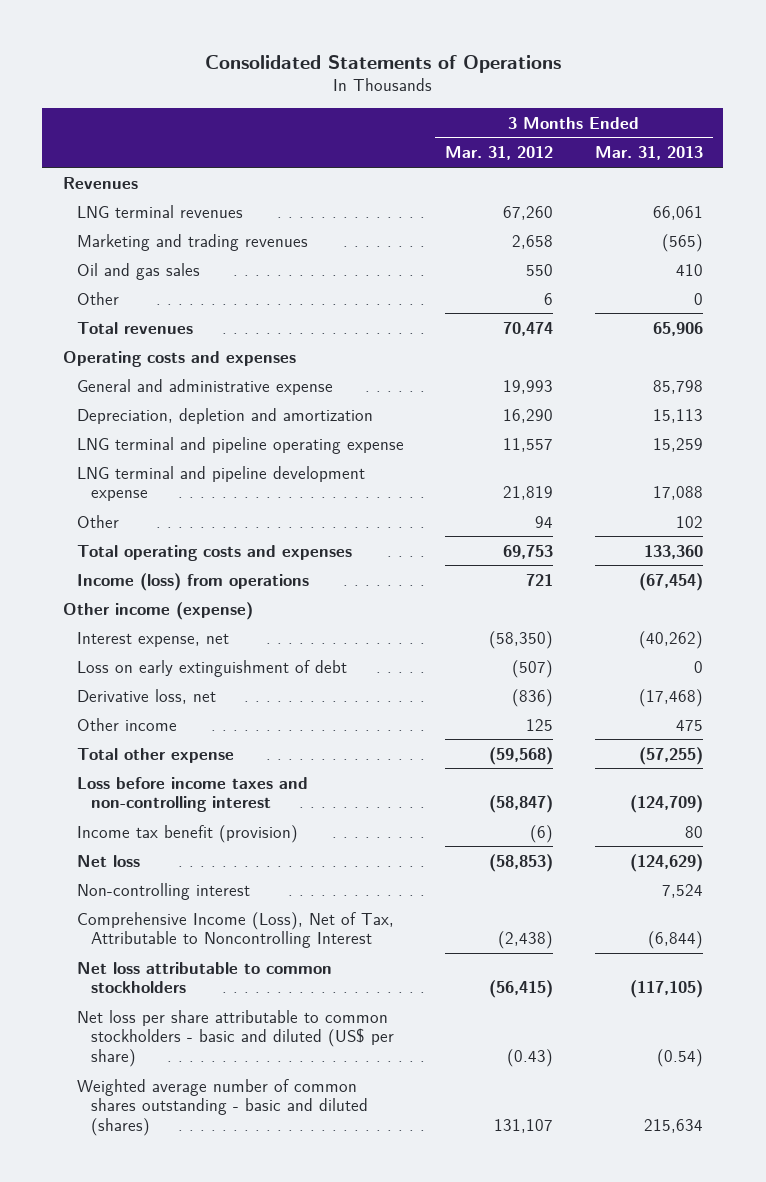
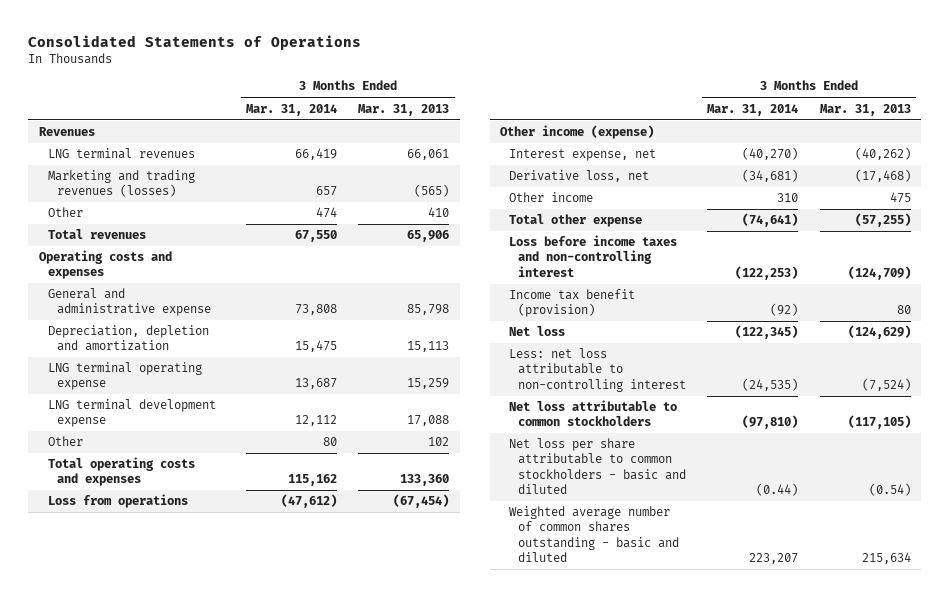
[445,146,554,161] Mar. 31, 2012 -> none
none -> [245,103,337,116] Mar. 31, 2014
[76,262,200,280] Oil and gas sales -> none
[76,233,308,251] Marketing and trading revenues -> [47,170,195,198] Marketing and trading revenues (losses)
[693,292,703,305] 0 -> [428,207,450,218] 410
[76,436,404,454] LNG terminal and pipeline operating expense -> [47,362,202,391] LNG terminal operating expense
[76,465,365,502] LNG terminal and pipeline development expense -> [47,399,216,428] LNG terminal development expense
[76,572,309,591] Income (loss) from operations -> [47,494,188,509] Loss from operations
[76,659,347,677] Loss on early extinguishment of debt -> none
[76,911,394,949] Comprehensive Income (Loss), Net of Tax, Attributable to Noncontrolling Interest -> none
[76,882,250,900] Non-controlling interest -> [509,348,687,392] Less: net loss attributable to non-controlling interest
[661,883,703,898] 7,524 -> [861,377,911,391] (7,524)
[76,1009,395,1067] Net loss per share attributable to common stockholders - basic and diluted (US$ per share) -> [509,438,687,494] Net loss per share attributable to common stockholders - basic and diluted
[76,1078,369,1136] Weighted average number of common shares outstanding - basic and diluted (shares) -> [509,506,680,562] Weighted average number of common shares outstanding - basic and diluted

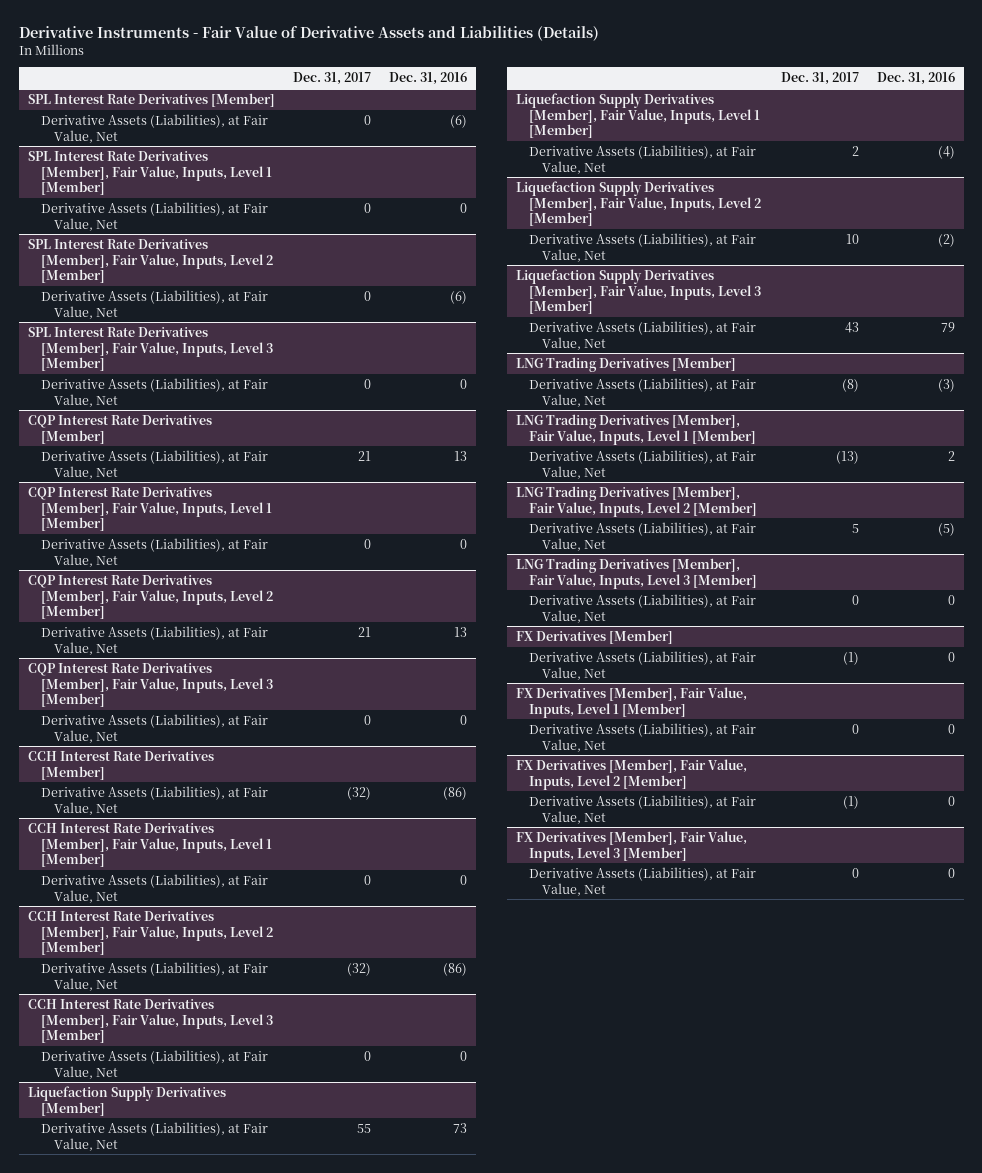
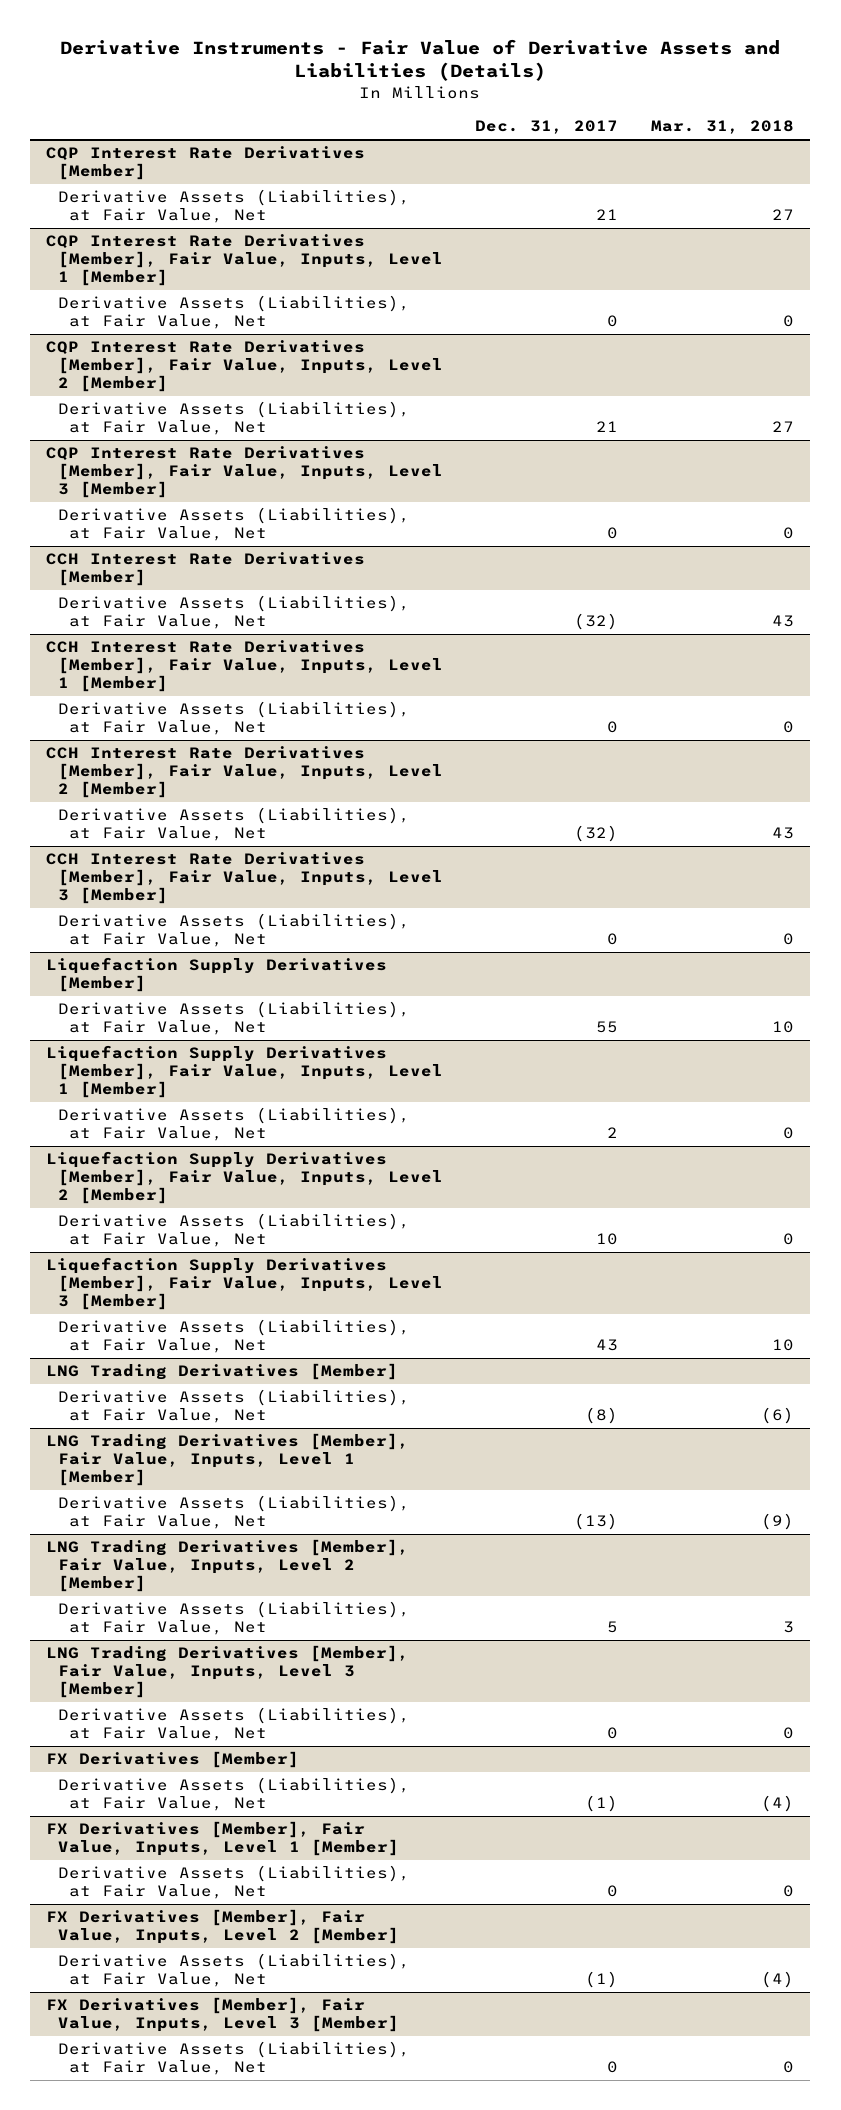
[388,72,467,86] Dec. 31, 2016 -> none
none -> [651,120,795,135] Mar. 31, 2018
[27,92,275,107] SPL Interest Rate Derivatives [Member] -> none
[40,113,268,143] Derivative Assets (Liabilities), at Fair Value, Net -> none
[27,150,272,196] SPL Interest Rate Derivatives [Member], Fair Value, Inputs, Level 1 [Member] -> none
[40,201,268,231] Derivative Assets (Liabilities), at Fair Value, Net -> none
[27,238,273,284] SPL Interest Rate Derivatives [Member], Fair Value, Inputs, Level 2 [Member] -> none
[40,289,268,319] Derivative Assets (Liabilities), at Fair Value, Net -> none
[27,326,273,372] SPL Interest Rate Derivatives [Member], Fair Value, Inputs, Level 3 [Member] -> none
[40,377,268,407] Derivative Assets (Liabilities), at Fair Value, Net -> none

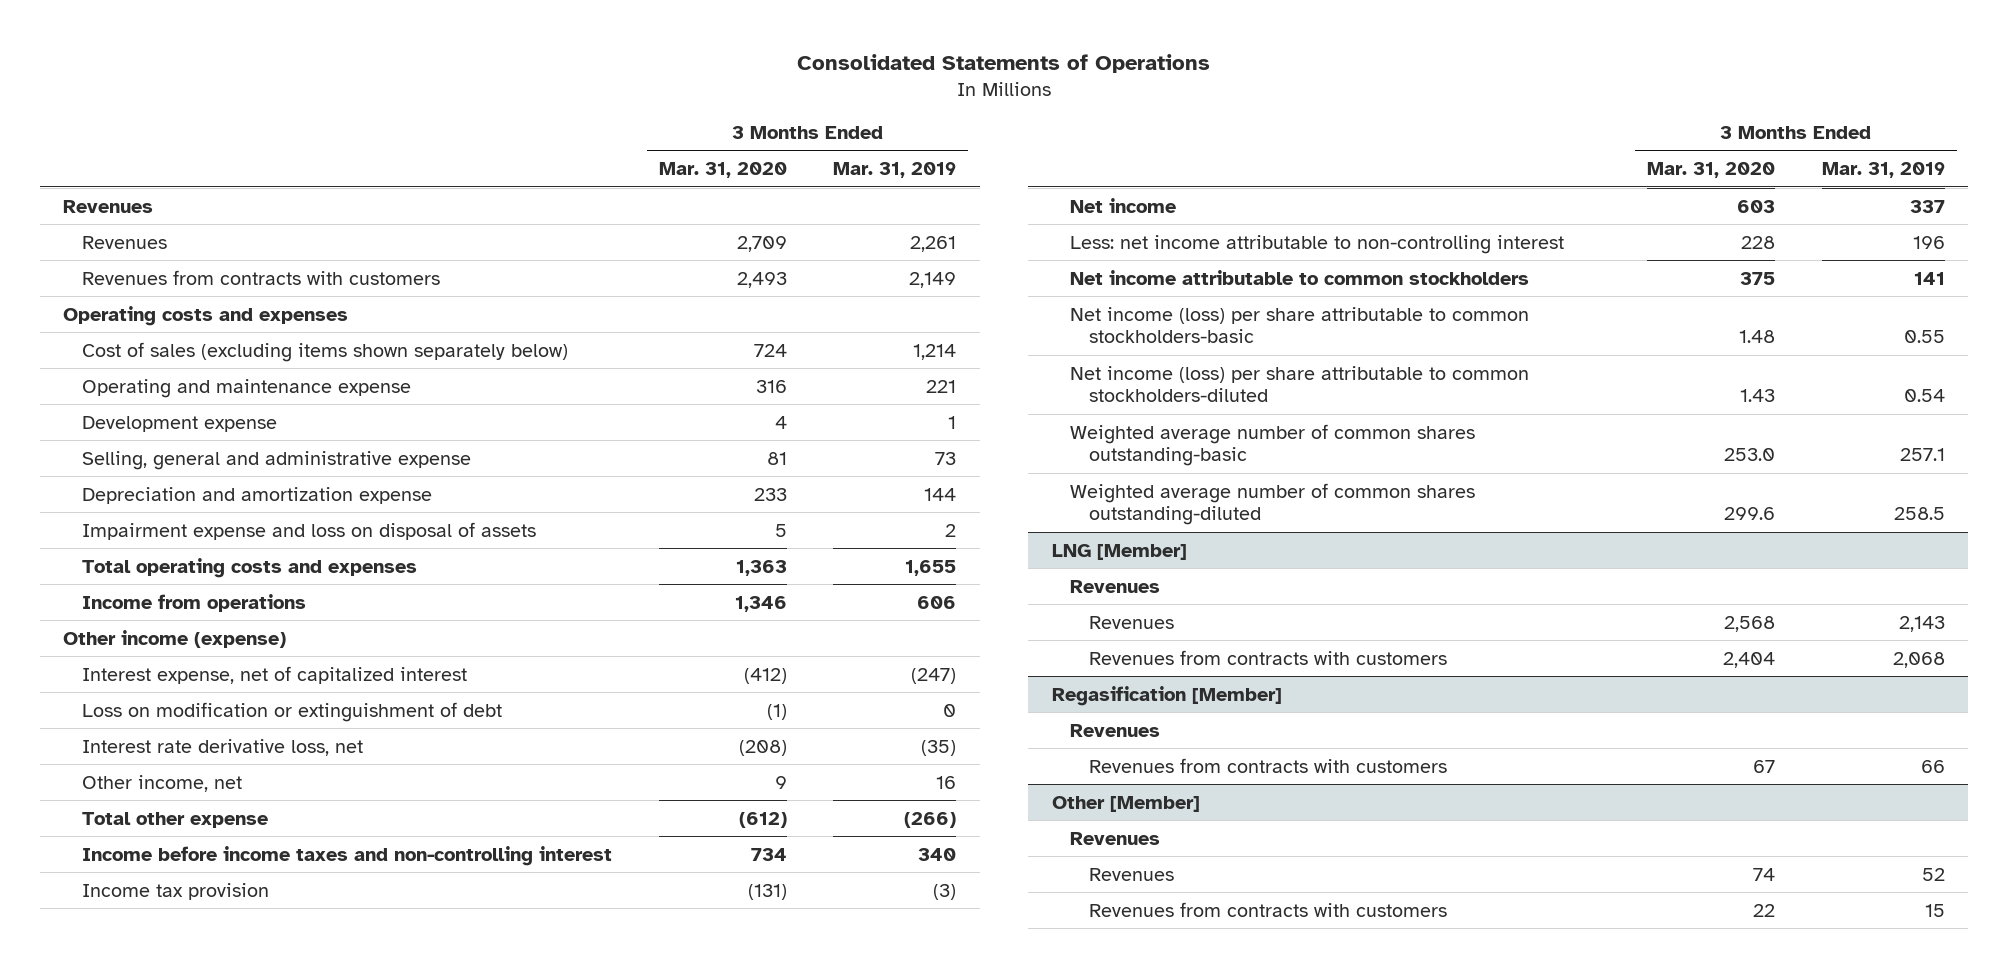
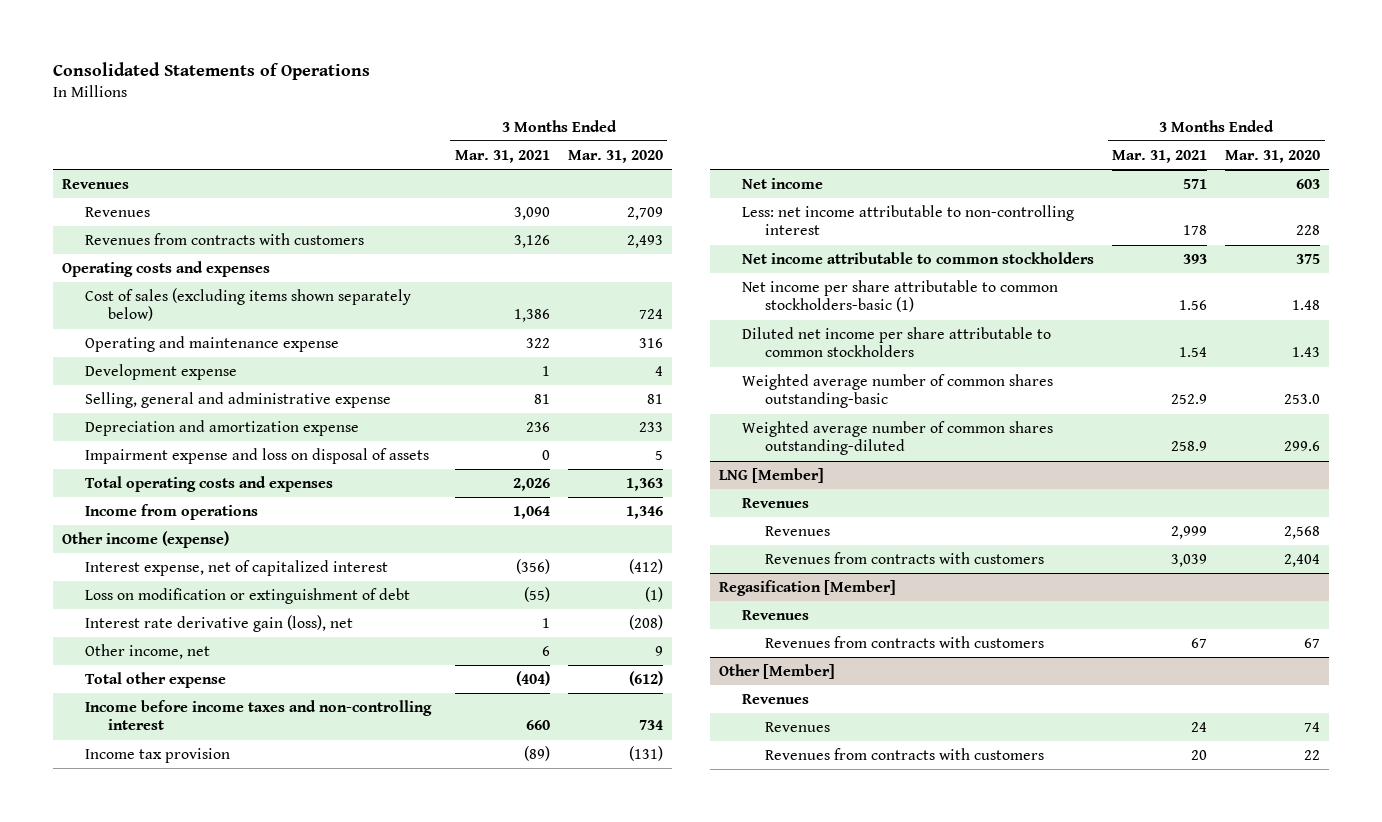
[833,162,957,179] Mar. 31, 2019 -> none
none -> [454,149,550,163] Mar. 31, 2021
[81,738,363,756] Interest rate derivative loss, net -> [84,614,353,632] Interest rate derivative gain (loss), net
[1070,306,1530,344] Net income (loss) per share attributable to common stockholders-basic -> [742,279,1059,313] Net income per share attributable to common stockholders-basic (1)
[1070,365,1530,403] Net income (loss) per share attributable to common stockholders-diluted -> [742,326,1052,358] Diluted net income per share attributable to common stockholders

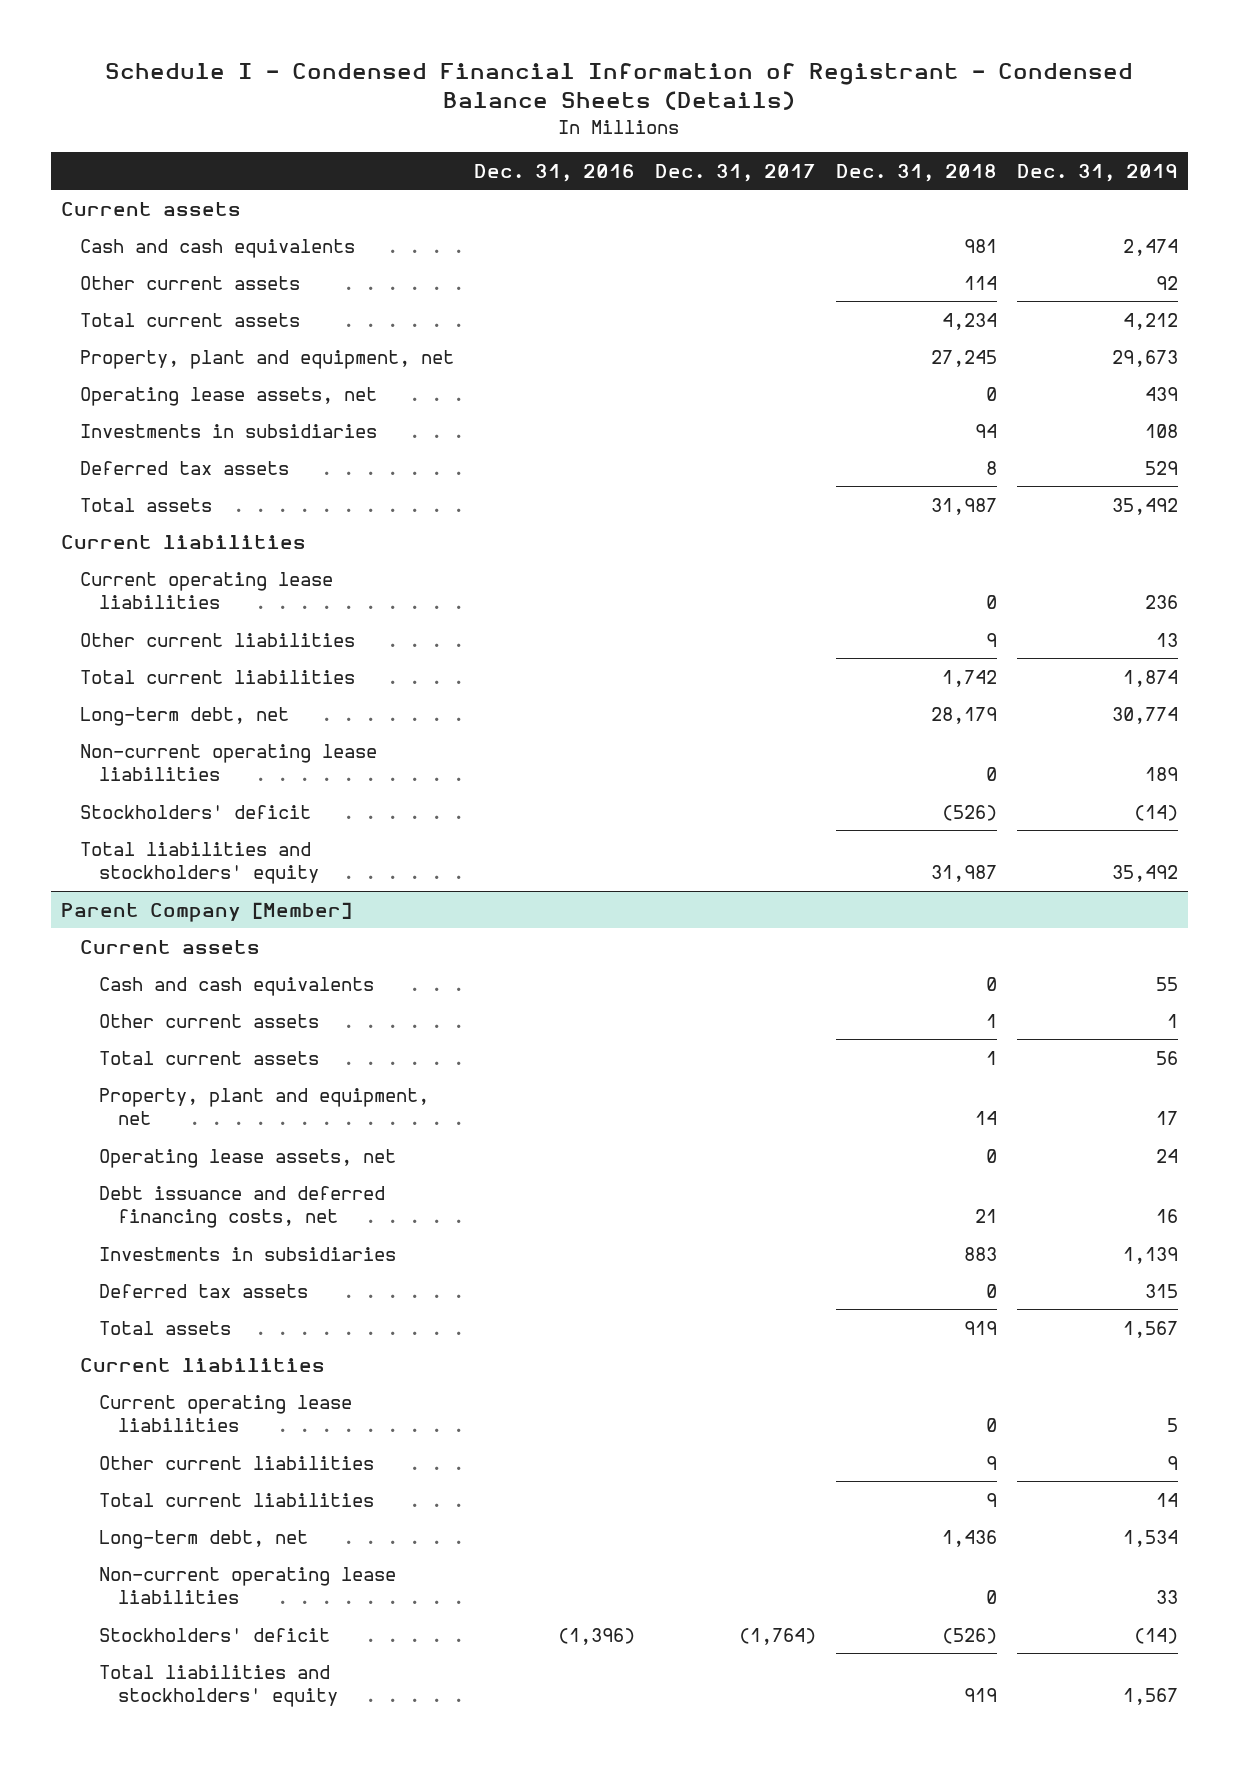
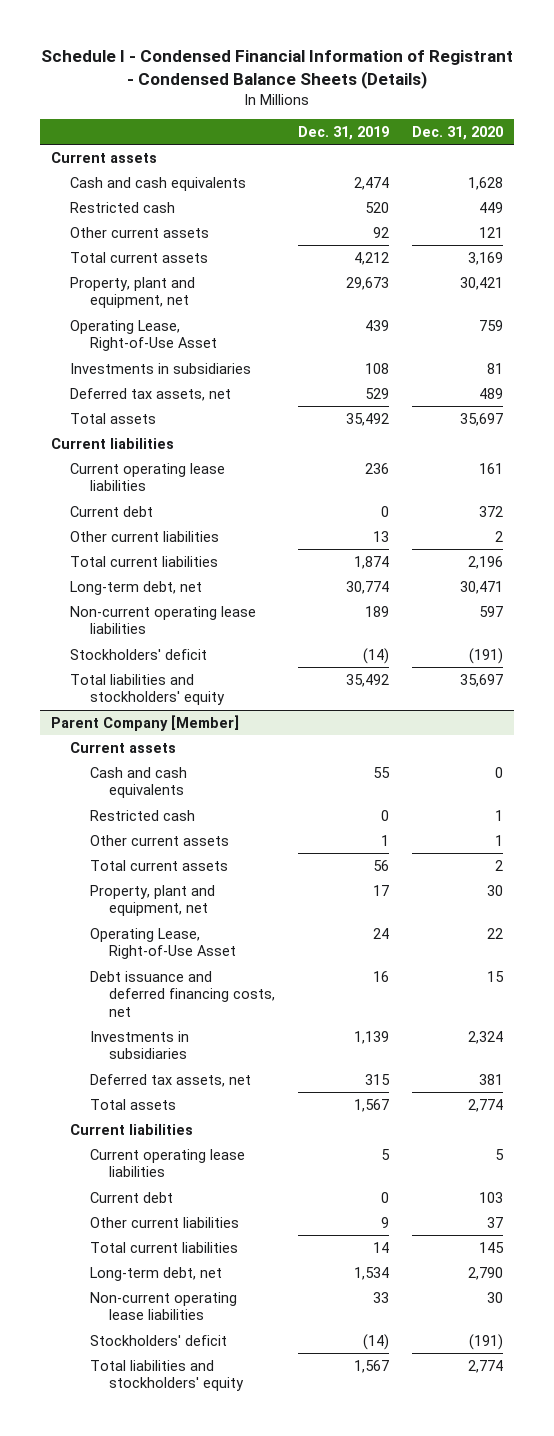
[473,163,635,182] Dec. 31, 2016 -> none
[654,163,816,182] Dec. 31, 2017 -> none
[835,163,997,182] Dec. 31, 2018 -> none
none -> [411,126,503,141] Dec. 31, 2020
none -> [70,201,176,213] Restricted cash
[79,386,377,406] Operating lease assets, net -> [70,319,217,352] Operating Lease, Right-of-Use Asset
[79,460,289,475] Deferred tax assets -> [70,387,232,401] Deferred tax assets, net
none -> [70,505,154,517] Current debt
none -> [89,809,195,821] Restricted cash
[98,1148,396,1168] Operating lease assets, net -> [89,927,237,960] Operating Lease, Right-of-Use Asset
[98,1283,308,1298] Deferred tax assets -> [89,1073,251,1087] Deferred tax assets, net
none -> [89,1191,173,1203] Current debt

